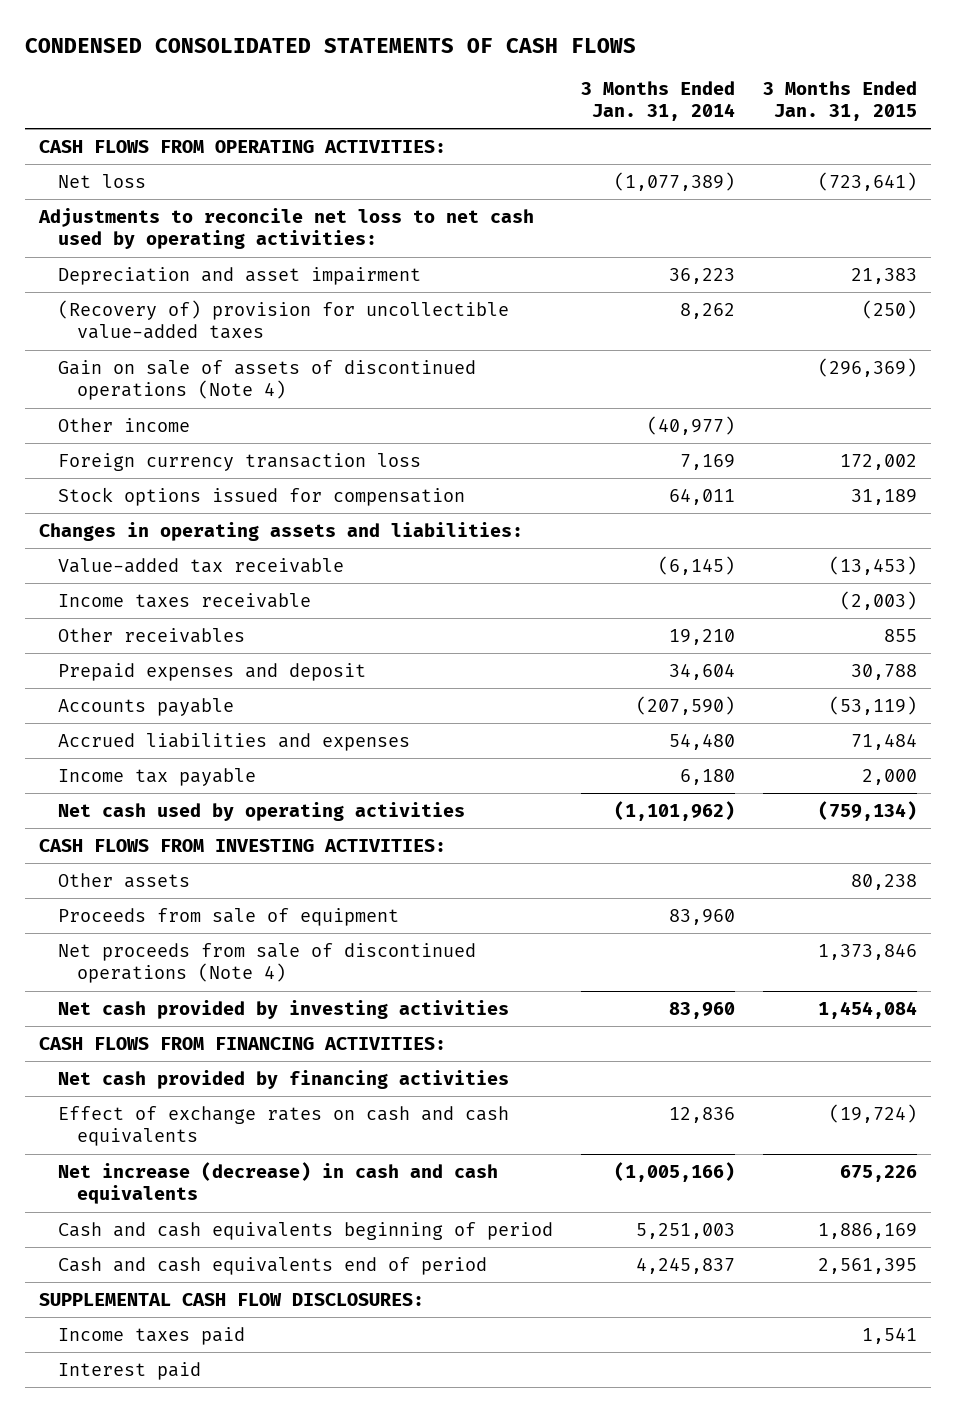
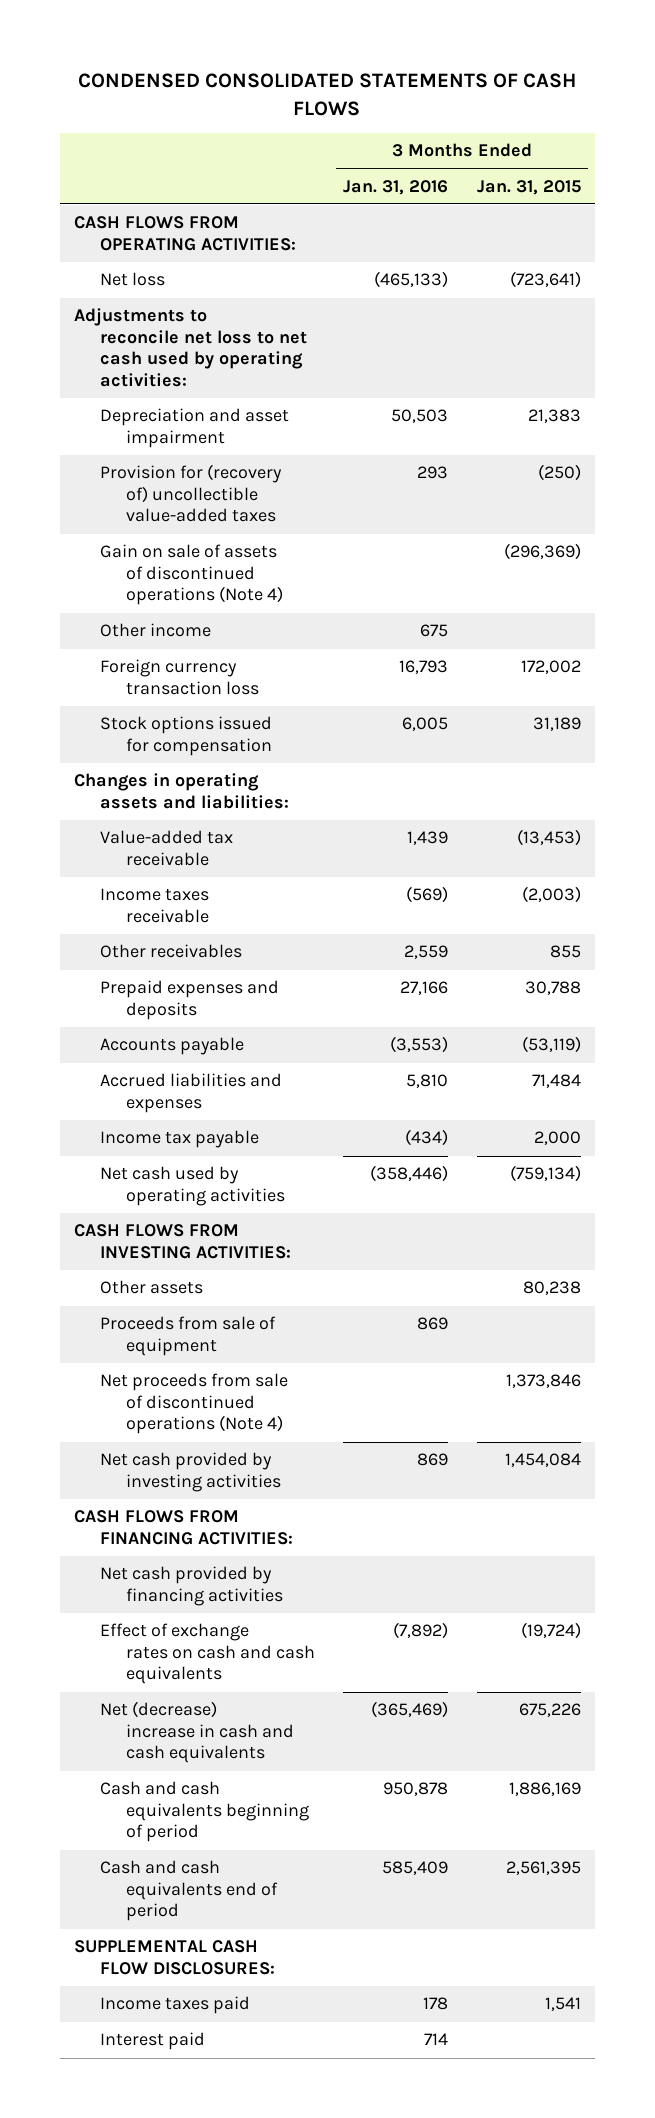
[580,80,735,121] 3 Months Ended Jan. 31, 2014 -> none
none -> [343,179,449,195] Jan. 31, 2016
[57,299,509,340] (Recovery of) provision for uncollectible value-added taxes -> [99,464,282,523] Provision for (recovery of) uncollectible value-added taxes
[57,662,366,681] Prepaid expenses and deposit -> [99,980,279,1020] Prepaid expenses and deposits
[57,1161,498,1205] Net increase (decrease) in cash and cash equivalents -> [99,1701,294,1764] Net (decrease) increase in cash and cash equivalents

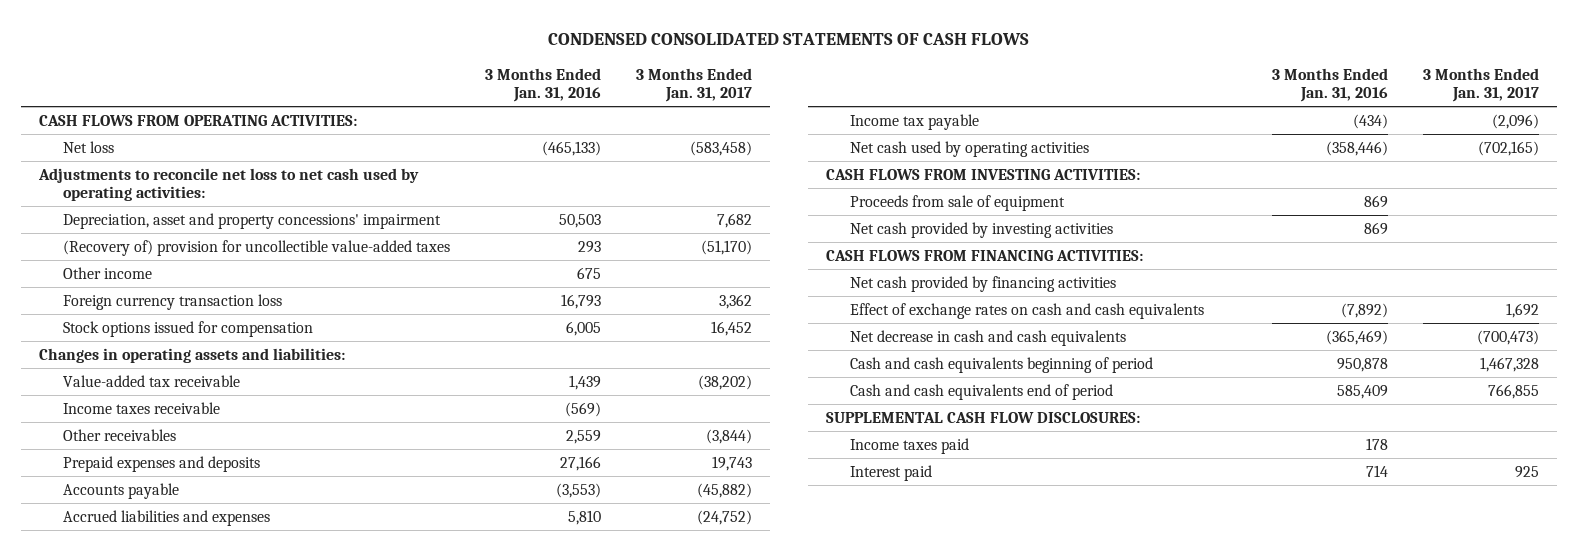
[477,179,582,195] Jan. 31, 2015 -> none
none -> [636,67,753,103] 3 Months Ended Jan. 31, 2017
[99,544,283,606] Gain on sale of assets of discontinued operations (Note 4) -> none
[99,408,289,448] Depreciation and asset impairment -> [63,212,442,229] Depreciation, asset and property concessions' impairment
[99,464,282,523] Provision for (recovery of) uncollectible value-added taxes -> [63,239,451,256] (Recovery of) provision for uncollectible value-added taxes
[99,1280,203,1295] Other assets -> none
[99,1373,288,1435] Net proceeds from sale of discontinued operations (Note 4) -> none
[99,1701,294,1764] Net (decrease) increase in cash and cash equivalents -> [850,329,1127,346] Net decrease in cash and cash equivalents

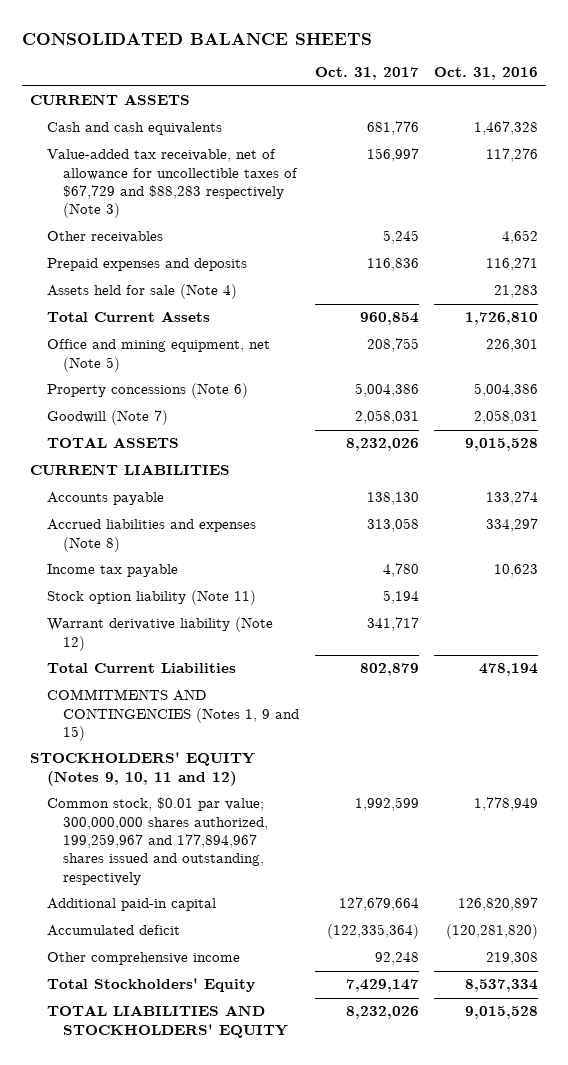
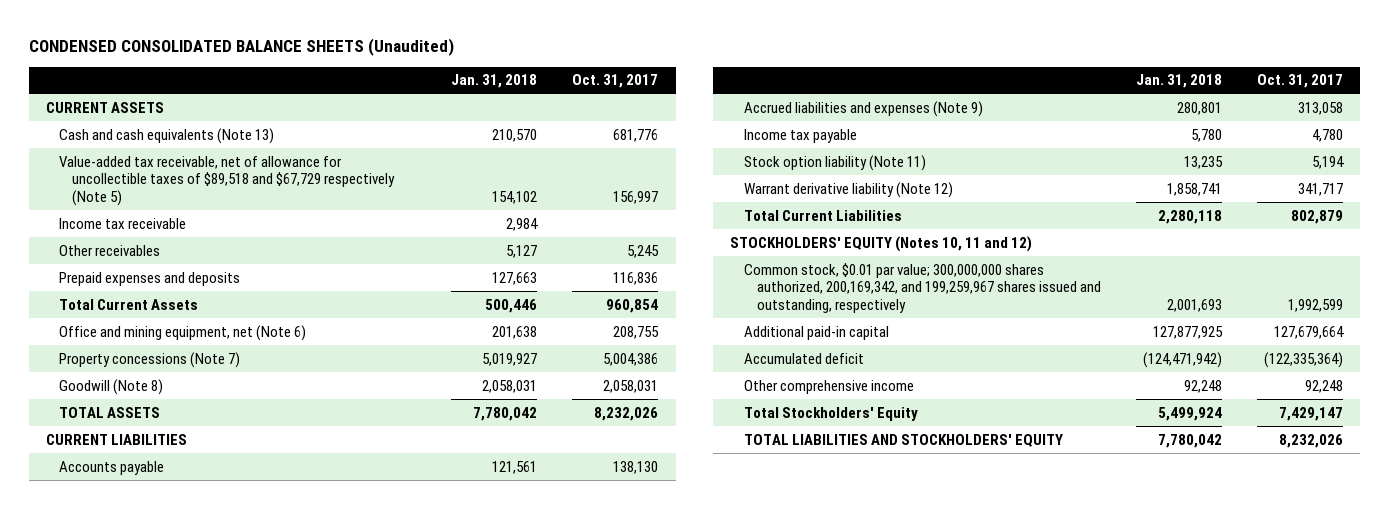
[22,32,373,45] CONSOLIDATED BALANCE SHEETS -> [28,37,454,56] CONDENSED CONSOLIDATED BALANCE SHEETS (Unaudited)
[433,67,538,81] Oct. 31, 2016 -> none
none -> [451,74,538,89] Jan. 31, 2018
[46,122,222,136] Cash and cash equivalents -> [59,127,275,144] Cash and cash equivalents (Note 13)
[46,149,299,219] Value-added tax receivable, net of allowance for uncollectible taxes of $67,729 and $88,283 respectively (Note 3) -> [59,155,396,206] Value-added tax receivable, net of allowance for uncollectible taxes of $89,518 and $67,729 respectively (Note 5)
none -> [59,217,187,229] Income tax receivable
[46,284,237,300] Assets held for sale (Note 4) -> none
[46,339,270,372] Office and mining equipment, net (Note 5) -> [59,324,307,341] Office and mining equipment, net (Note 6)
[46,383,248,399] Property concessions (Note 6) -> [59,351,241,368] Property concessions (Note 7)
[46,410,168,426] Goodwill (Note 7) -> [59,378,164,395] Goodwill (Note 8)
[46,519,256,552] Accrued liabilities and expenses (Note 8) -> [743,100,983,117] Accrued liabilities and expenses (Note 9)
[46,689,300,742] COMMITMENTS AND CONTINGENCIES (Notes 1, 9 and 15) -> none
[30,752,256,786] STOCKHOLDERS' EQUITY (Notes 9, 10, 11 and 12) -> [730,235,1033,252] STOCKHOLDERS' EQUITY (Notes 10, 11 and 12)
[46,797,269,885] Common stock, $0.01 par value; 300,000,000 shares authorized, 199,259,967 and 177,894,967 shares issued and outstanding, respectively -> [743,262,1101,313] Common stock, $0.01 par value; 300,000,000 shares authorized, 200,169,342, and 199,259,967 shares issued and outstanding, respectively

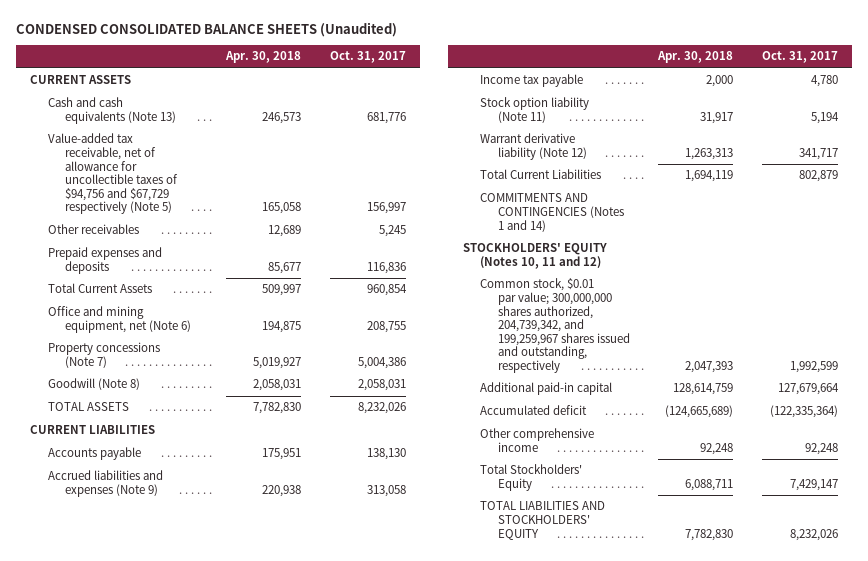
[451,74,538,89] Jan. 31, 2018 -> none
none -> [224,51,301,64] Apr. 30, 2018
[59,217,187,229] Income tax receivable -> none
[59,155,396,206] Value-added tax receivable, net of allowance for uncollectible taxes of $89,518 and $67,729 respectively (Note 5) -> [47,133,179,215] Value-added tax receivable, net of allowance for uncollectible taxes of $94,756 and $67,729 respectively (Note 5)
none -> [480,193,624,232] COMMITMENTS AND CONTINGENCIES (Notes 1 and 14)
[743,262,1101,313] Common stock, $0.01 par value; 300,000,000 shares authorized, 200,169,342, and 199,259,967 shares issued and outstanding, respectively -> [480,278,630,374] Common stock, $0.01 par value; 300,000,000 shares authorized, 204,739,342, and 199,259,967 shares issued and outstanding, respectively

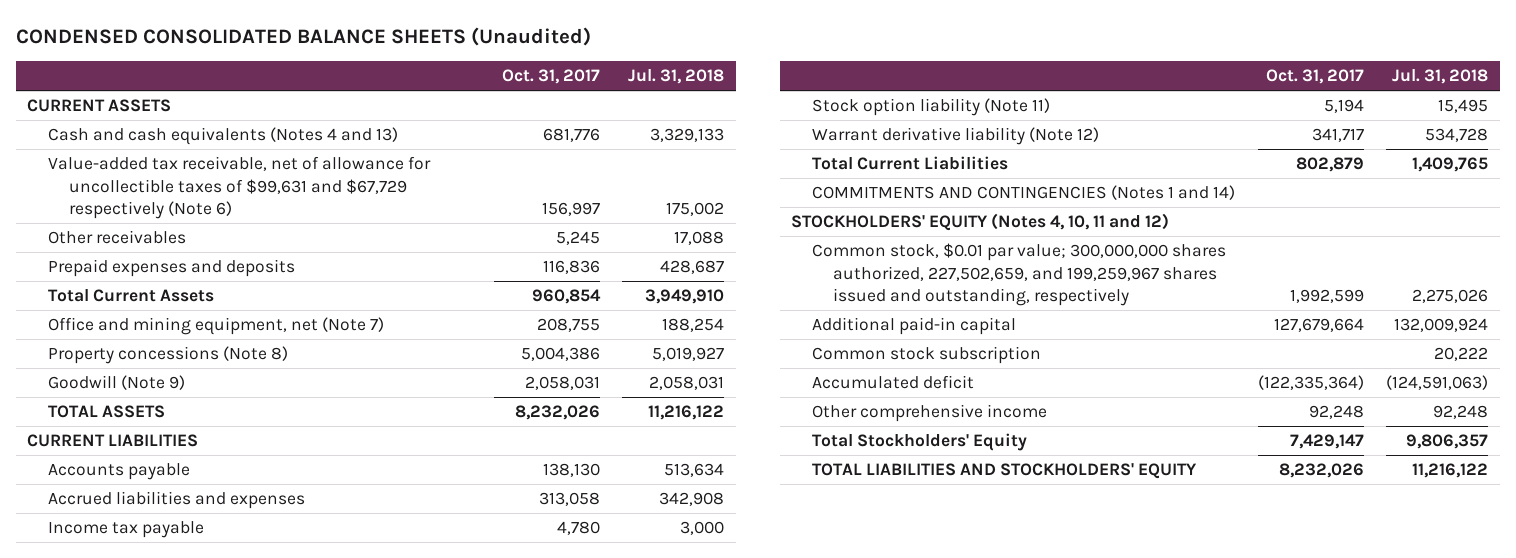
[224,51,301,64] Apr. 30, 2018 -> none
none -> [628,69,725,85] Jul. 31, 2018
[47,97,177,125] Cash and cash equivalents (Note 13) -> [48,127,399,146] Cash and cash equivalents (Notes 4 and 13)
[47,133,179,215] Value-added tax receivable, net of allowance for uncollectible taxes of $94,756 and $67,729 respectively (Note 5) -> [48,156,432,219] Value-added tax receivable, net of allowance for uncollectible taxes of $99,631 and $67,729 respectively (Note 6)
[47,306,192,334] Office and mining equipment, net (Note 6) -> [48,317,385,336] Office and mining equipment, net (Note 7)
[47,342,160,369] Property concessions (Note 7) -> [48,346,289,365] Property concessions (Note 8)
[47,378,140,391] Goodwill (Note 8) -> [48,375,186,391] Goodwill (Note 9)
[47,470,163,498] Accrued liabilities and expenses (Note 9) -> [48,491,306,510] Accrued liabilities and expenses
[462,243,607,270] STOCKHOLDERS' EQUITY (Notes 10, 11 and 12) -> [791,213,1170,232] STOCKHOLDERS' EQUITY (Notes 4, 10, 11 and 12)
[480,278,630,374] Common stock, $0.01 par value; 300,000,000 shares authorized, 204,739,342, and 199,259,967 shares issued and outstanding, respectively -> [811,243,1226,306] Common stock, $0.01 par value; 300,000,000 shares authorized, 227,502,659, and 199,259,967 shares issued and outstanding, respectively
none -> [811,346,1041,365] Common stock subscription

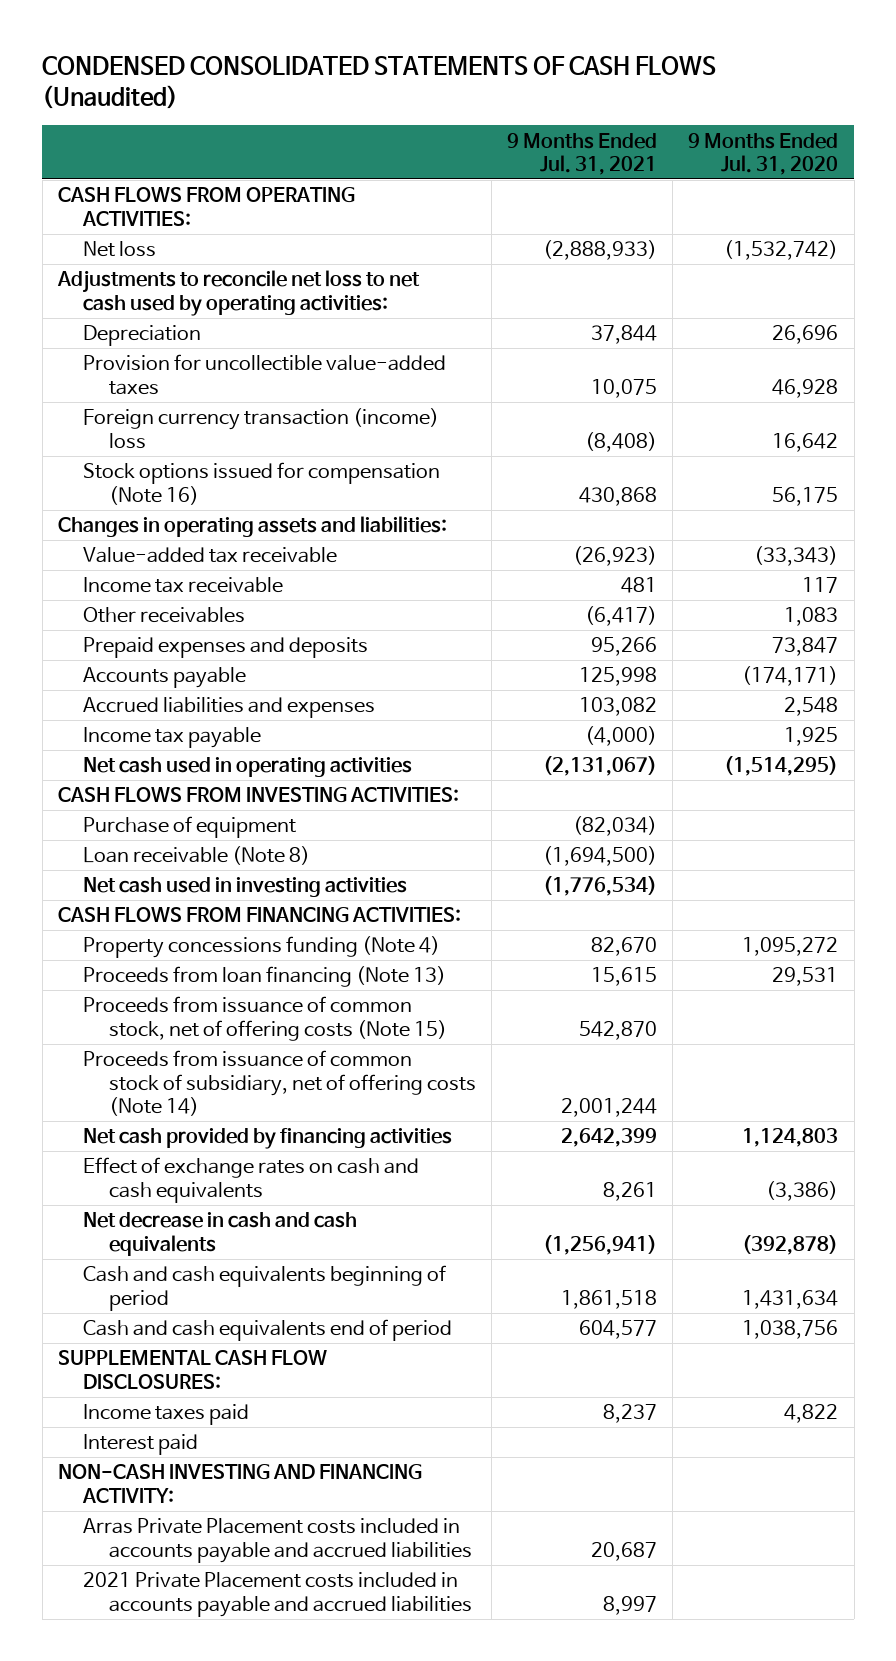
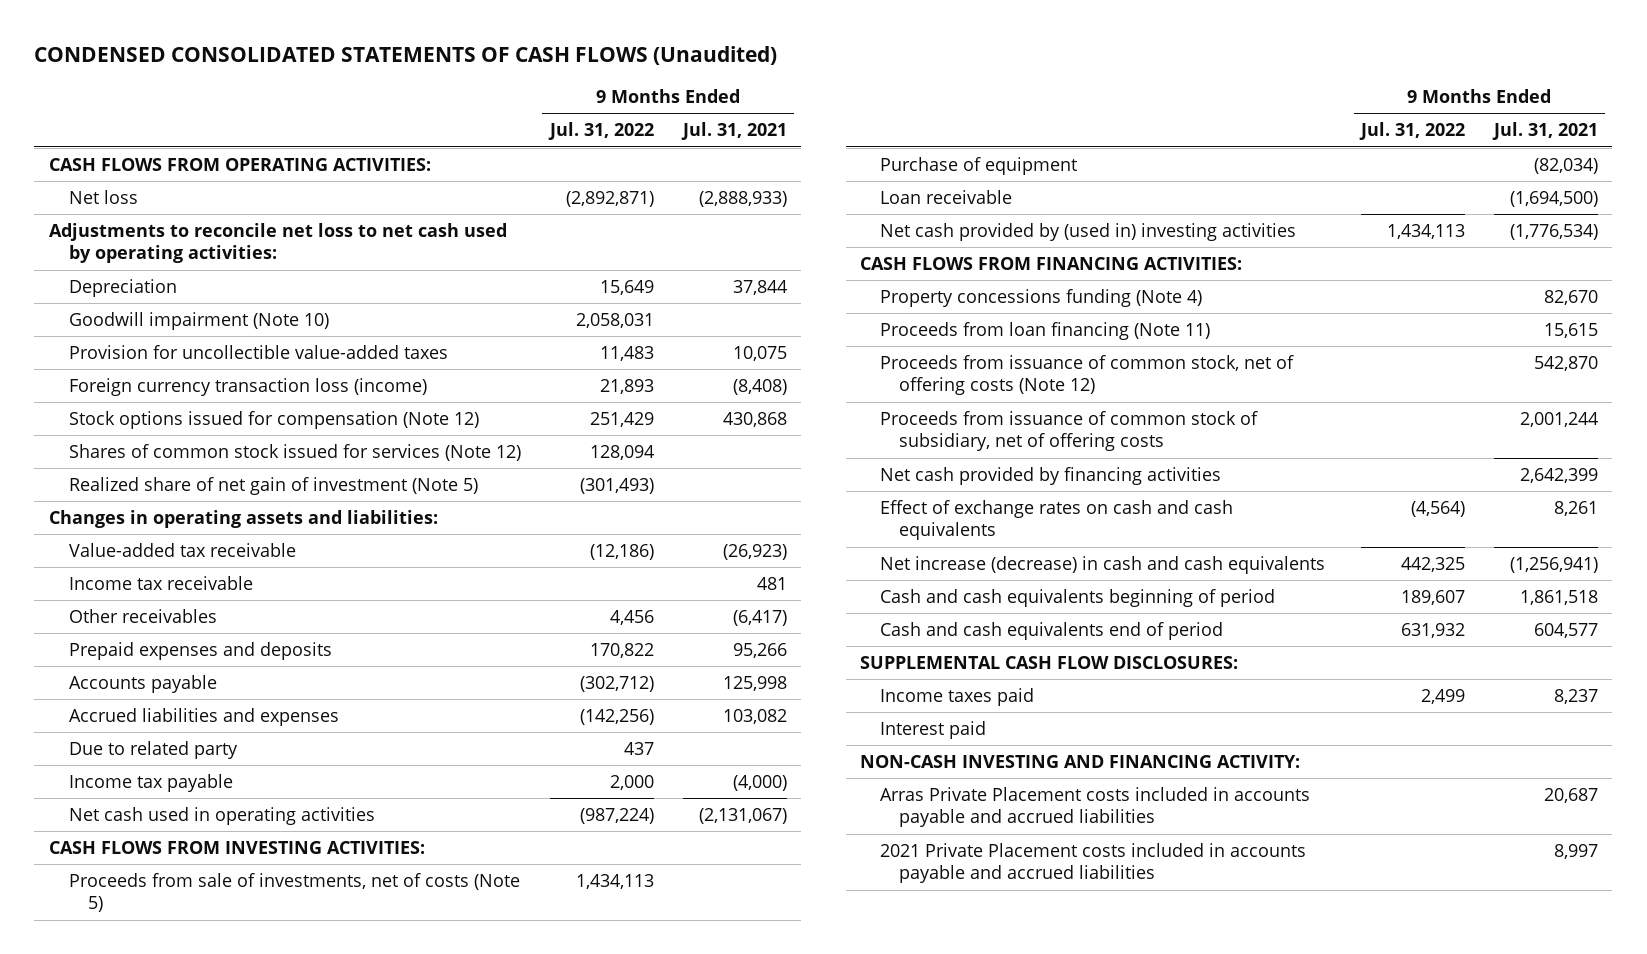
[688,132,839,176] 9 Months Ended Jul. 31, 2020 -> none
none -> [547,122,654,141] Jul. 31, 2022
none -> [68,312,329,331] Goodwill impairment (Note 10)
[83,408,440,449] Foreign currency transaction (income) loss -> [68,378,427,397] Foreign currency transaction loss (income)
[83,462,441,505] Stock options issued for compensation (Note 16) -> [68,411,479,430] Stock options issued for compensation (Note 12)
none -> [68,444,521,462] Shares of common stock issued for services (Note 12)
none -> [68,477,478,496] Realized share of net gain of investment (Note 5)
none -> [68,741,238,760] Due to related party
none -> [68,873,520,913] Proceeds from sale of investments, net of costs (Note 5)
[83,846,311,866] Loan receivable (Note 8) -> [879,190,1012,205] Loan receivable
[83,877,408,898] Net cash used in investing activities -> [879,223,1296,242] Net cash provided by (used in) investing activities
[83,966,447,988] Proceeds from loan financing (Note 13) -> [879,322,1210,341] Proceeds from loan financing (Note 11)
[83,996,447,1041] Proceeds from issuance of common stock, net of offering costs (Note 15) -> [879,355,1294,396] Proceeds from issuance of common stock, net of offering costs (Note 12)
[83,1050,476,1117] Proceeds from issuance of common stock of subsidiary, net of offering costs (Note 14) -> [879,411,1258,452] Proceeds from issuance of common stock of subsidiary, net of offering costs
[83,1212,358,1256] Net decrease in cash and cash equivalents -> [879,556,1325,575] Net increase (decrease) in cash and cash equivalents

